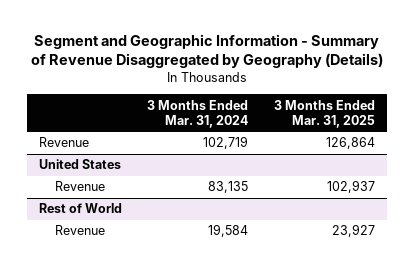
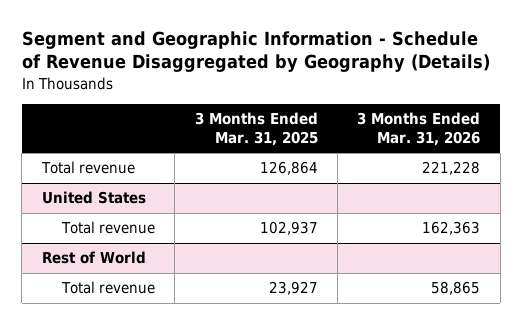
[30,33,383,69] Segment and Geographic Information - Summary of Revenue Disaggregated by Geography (Details) -> [21,31,490,73] Segment and Geographic Information - Schedule of Revenue Disaggregated by Geography (Details)
[147,99,249,128] 3 Months Ended Mar. 31, 2024 -> none
none -> [357,112,481,146] 3 Months Ended Mar. 31, 2026
[39,137,90,148] Revenue -> [40,161,135,175] Total revenue
[54,181,105,192] Revenue -> [60,221,155,235] Total revenue
[54,225,105,236] Revenue -> [60,281,155,295] Total revenue

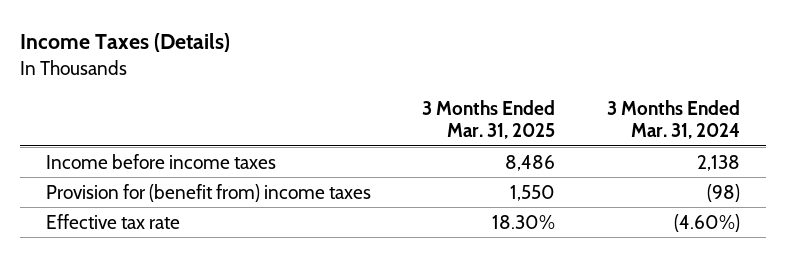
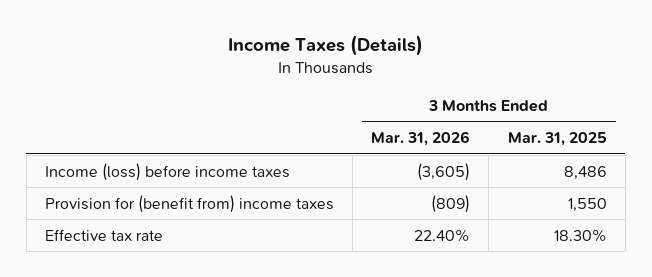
[607,100,741,140] 3 Months Ended Mar. 31, 2024 -> none
none -> [371,131,471,147] Mar. 31, 2026
[45,153,276,169] Income before income taxes -> [45,162,291,181] Income (loss) before income taxes

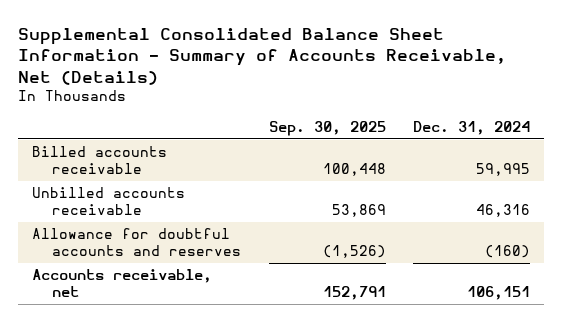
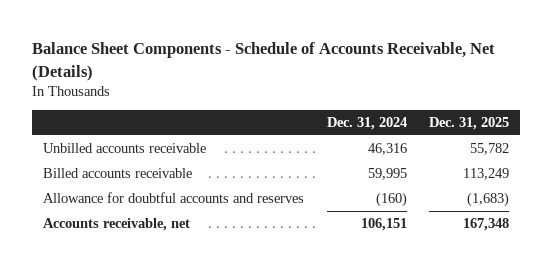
[17,27,506,85] Supplemental Consolidated Balance Sheet Information - Summary of Accounts Receivable, Net (Details) -> [32,42,496,81] Balance Sheet Components - Schedule of Accounts Receivable, Net (Details)
[268,121,386,137] Sep. 30, 2025 -> none
none -> [428,117,509,131] Dec. 31, 2025
[31,145,167,175] Billed accounts receivable -> [43,168,193,179] Billed accounts receivable

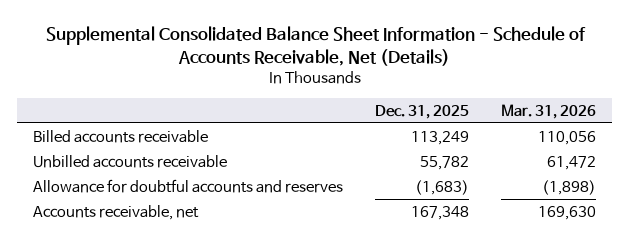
[32,42,496,81] Balance Sheet Components - Schedule of Accounts Receivable, Net (Details) -> [45,26,586,67] Supplemental Consolidated Balance Sheet Information - Schedule of Accounts Receivable, Net (Details)
[326,117,407,131] Dec. 31, 2024 -> none
none -> [501,103,597,119] Mar. 31, 2026
[43,143,207,154] Unbilled accounts receivable -> [33,154,228,168] Unbilled accounts receivable

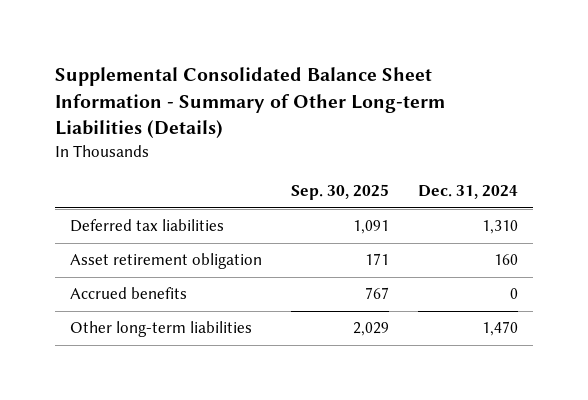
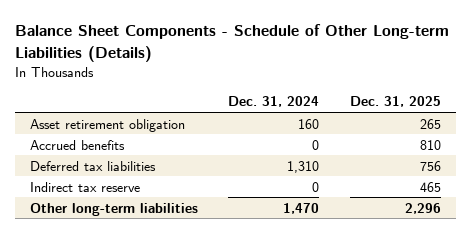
[55,67,446,139] Supplemental Consolidated Balance Sheet Information - Summary of Other Long-term Liabilities (Details) -> [14,24,449,63] Balance Sheet Components - Schedule of Other Long-term Liabilities (Details)
[290,184,389,201] Sep. 30, 2025 -> none
none -> [349,96,441,108] Dec. 31, 2025
[69,219,224,233] Deferred tax liabilities -> [29,160,156,171] Deferred tax liabilities
none -> [29,181,140,192] Indirect tax reserve

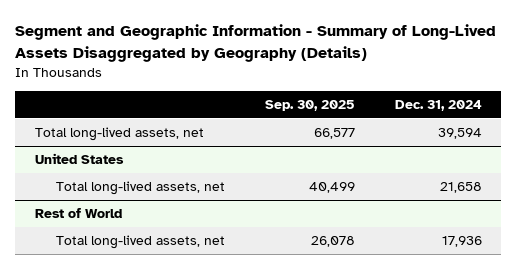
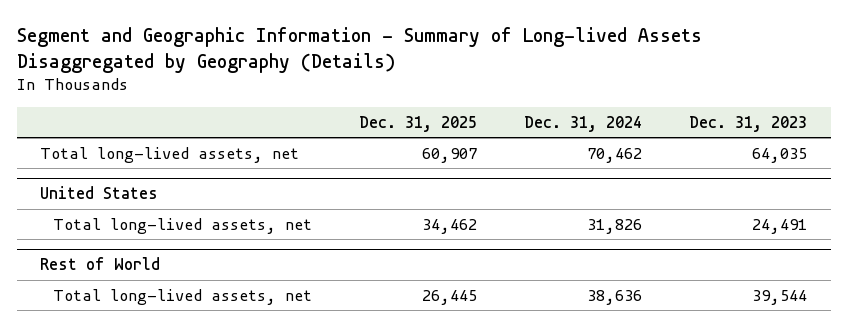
[14,24,496,63] Segment and Geographic Information - Summary of Long-Lived Assets Disaggregated by Geography (Details) -> [16,27,702,74] Segment and Geographic Information - Summary of Long-lived Assets Disaggregated by Geography (Details)
[264,100,355,112] Sep. 30, 2025 -> none
none -> [359,115,478,132] Dec. 31, 2025
none -> [689,115,808,132] Dec. 31, 2023
[437,128,482,140] 39,594 -> [587,147,643,163] 70,462
[439,182,482,194] 21,658 -> [587,218,643,234] 31,826
[441,236,482,248] 17,936 -> [587,289,643,305] 38,636

